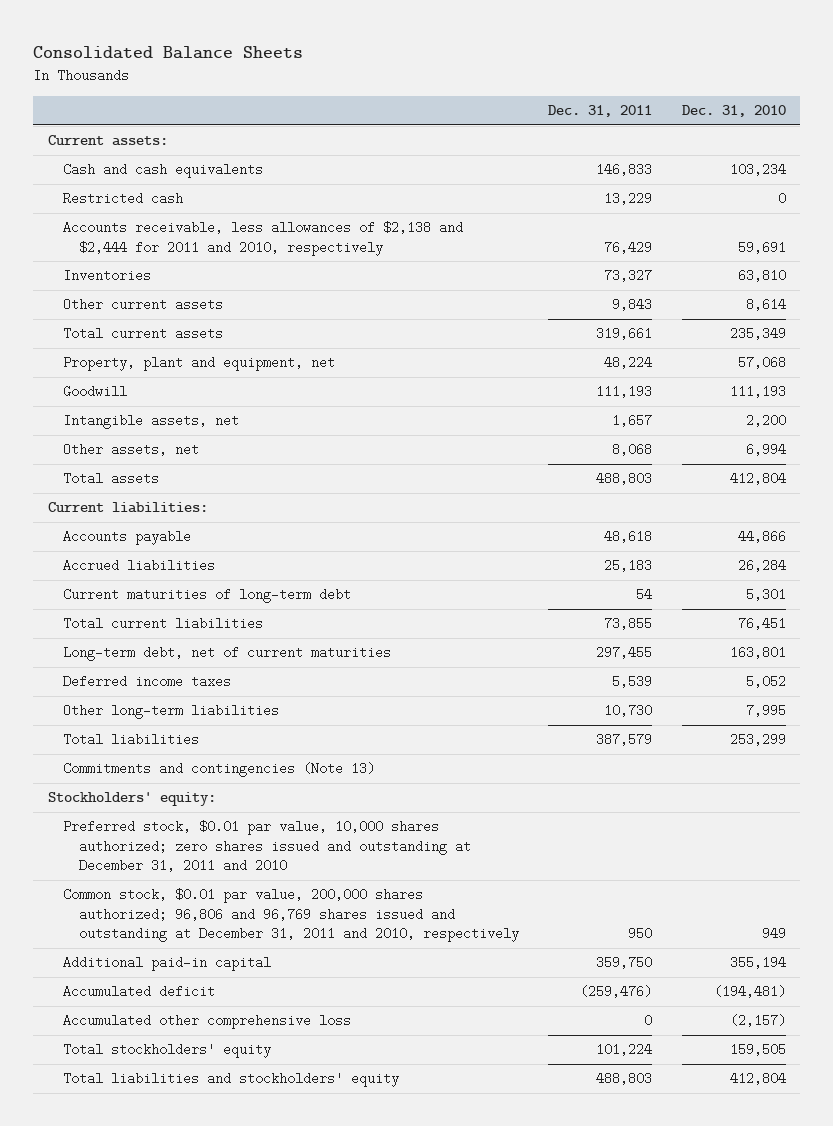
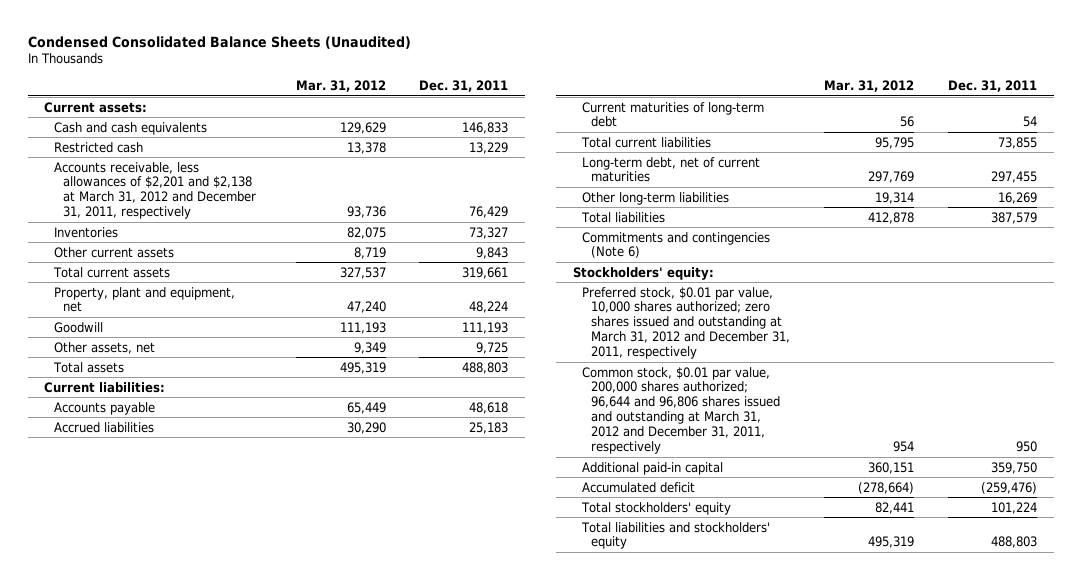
[33,46,304,60] Consolidated Balance Sheets -> [27,35,411,49] Condensed Consolidated Balance Sheets (Unaudited)
[681,105,786,118] Dec. 31, 2010 -> none
none -> [295,80,386,93] Mar. 31, 2012
[63,221,464,256] Accounts receivable, less allowances of $2,138 and $2,444 for 2011 and 2010, respectively -> [53,161,256,220] Accounts receivable, less allowances of $2,201 and $2,138 at March 31, 2012 and December 31, 2011, respectively
[63,414,240,430] Intangible assets, net -> none
[612,443,653,457] 8,068 -> [476,341,509,354] 9,725
[63,675,232,689] Deferred income taxes -> none
[604,704,653,718] 10,730 -> [997,191,1037,204] 16,269
[63,762,376,778] Commitments and contingencies (Note 13) -> [582,231,771,259] Commitments and contingencies (Note 6)
[63,820,471,873] Preferred stock, $0.01 par value, 10,000 shares authorized; zero shares issued and outstanding at December 31, 2011 and 2010 -> [582,286,791,360] Preferred stock, $0.01 par value, 10,000 shares authorized; zero shares issued and outstanding at March 31, 2012 and December 31, 2011, respectively
[63,888,519,943] Common stock, $0.01 par value, 200,000 shares authorized; 96,806 and 96,769 shares issued and outstanding at December 31, 2011 and 2010, respectively -> [582,366,781,455] Common stock, $0.01 par value, 200,000 shares authorized; 96,644 and 96,806 shares issued and outstanding at March 31, 2012 and December 31, 2011, respectively
[63,1014,352,1030] Accumulated other comprehensive loss -> none

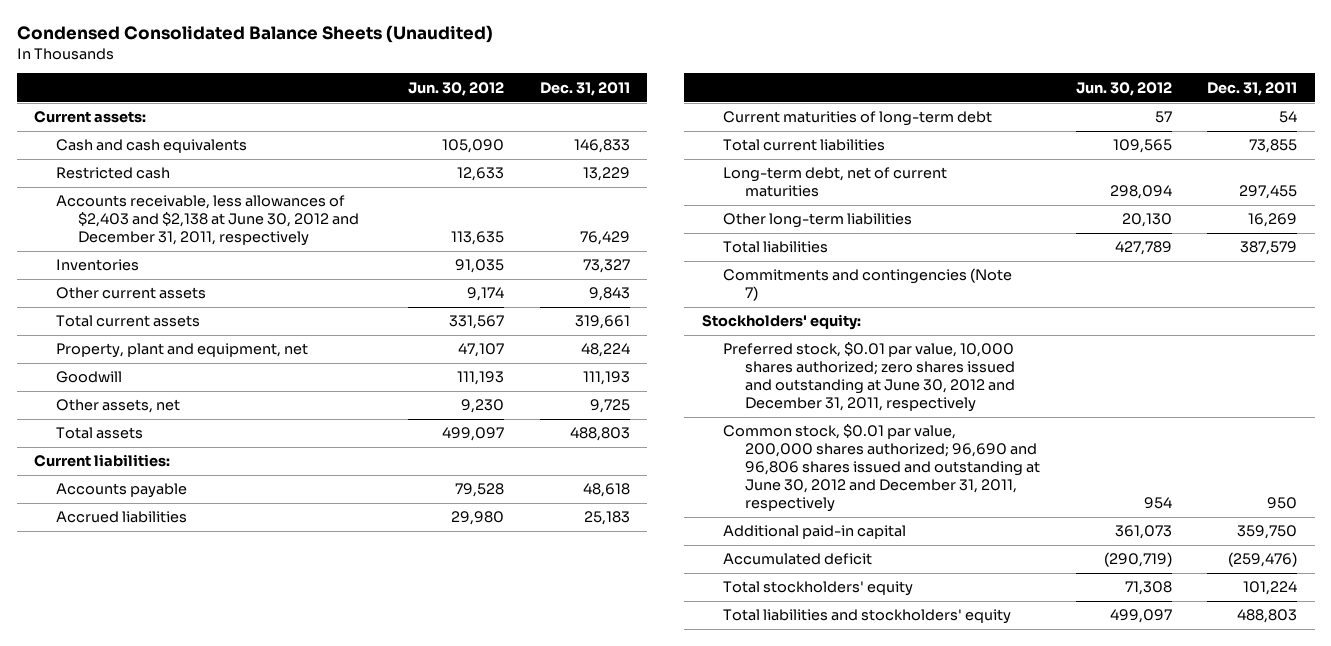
[295,80,386,93] Mar. 31, 2012 -> none
none -> [408,81,505,96] Jun. 30, 2012
[53,161,256,220] Accounts receivable, less allowances of $2,201 and $2,138 at March 31, 2012 and December 31, 2011, respectively -> [56,195,359,247] Accounts receivable, less allowances of $2,403 and $2,138 at June 30, 2012 and December 31, 2011, respectively
[582,231,771,259] Commitments and contingencies (Note 6) -> [723,268,1013,302] Commitments and contingencies (Note 7)
[582,286,791,360] Preferred stock, $0.01 par value, 10,000 shares authorized; zero shares issued and outstanding at March 31, 2012 and December 31, 2011, respectively -> [723,342,1016,412] Preferred stock, $0.01 par value, 10,000 shares authorized; zero shares issued and outstanding at June 30, 2012 and December 31, 2011, respectively
[582,366,781,455] Common stock, $0.01 par value, 200,000 shares authorized; 96,644 and 96,806 shares issued and outstanding at March 31, 2012 and December 31, 2011, respectively -> [723,424,1041,512] Common stock, $0.01 par value, 200,000 shares authorized; 96,690 and 96,806 shares issued and outstanding at June 30, 2012 and December 31, 2011, respectively

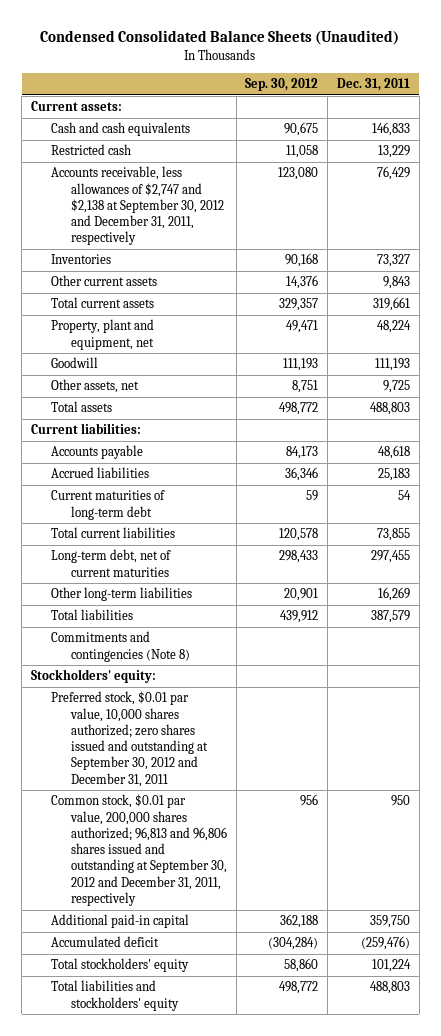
[408,81,505,96] Jun. 30, 2012 -> none
none -> [245,78,319,92] Sep. 30, 2012
[56,195,359,247] Accounts receivable, less allowances of $2,403 and $2,138 at June 30, 2012 and December 31, 2011, respectively -> [51,166,225,246] Accounts receivable, less allowances of $2,747 and $2,138 at September 30, 2012 and December 31, 2011, respectively
[723,268,1013,302] Commitments and contingencies (Note 7) -> [51,631,191,662] Commitments and contingencies (Note 8)
[723,342,1016,412] Preferred stock, $0.01 par value, 10,000 shares authorized; zero shares issued and outstanding at June 30, 2012 and December 31, 2011, respectively -> [51,691,209,787] Preferred stock, $0.01 par value, 10,000 shares authorized; zero shares issued and outstanding at September 30, 2012 and December 31, 2011
[723,424,1041,512] Common stock, $0.01 par value, 200,000 shares authorized; 96,690 and 96,806 shares issued and outstanding at June 30, 2012 and December 31, 2011, respectively -> [51,794,228,907] Common stock, $0.01 par value, 200,000 shares authorized; 96,813 and 96,806 shares issued and outstanding at September 30, 2012 and December 31, 2011, respectively

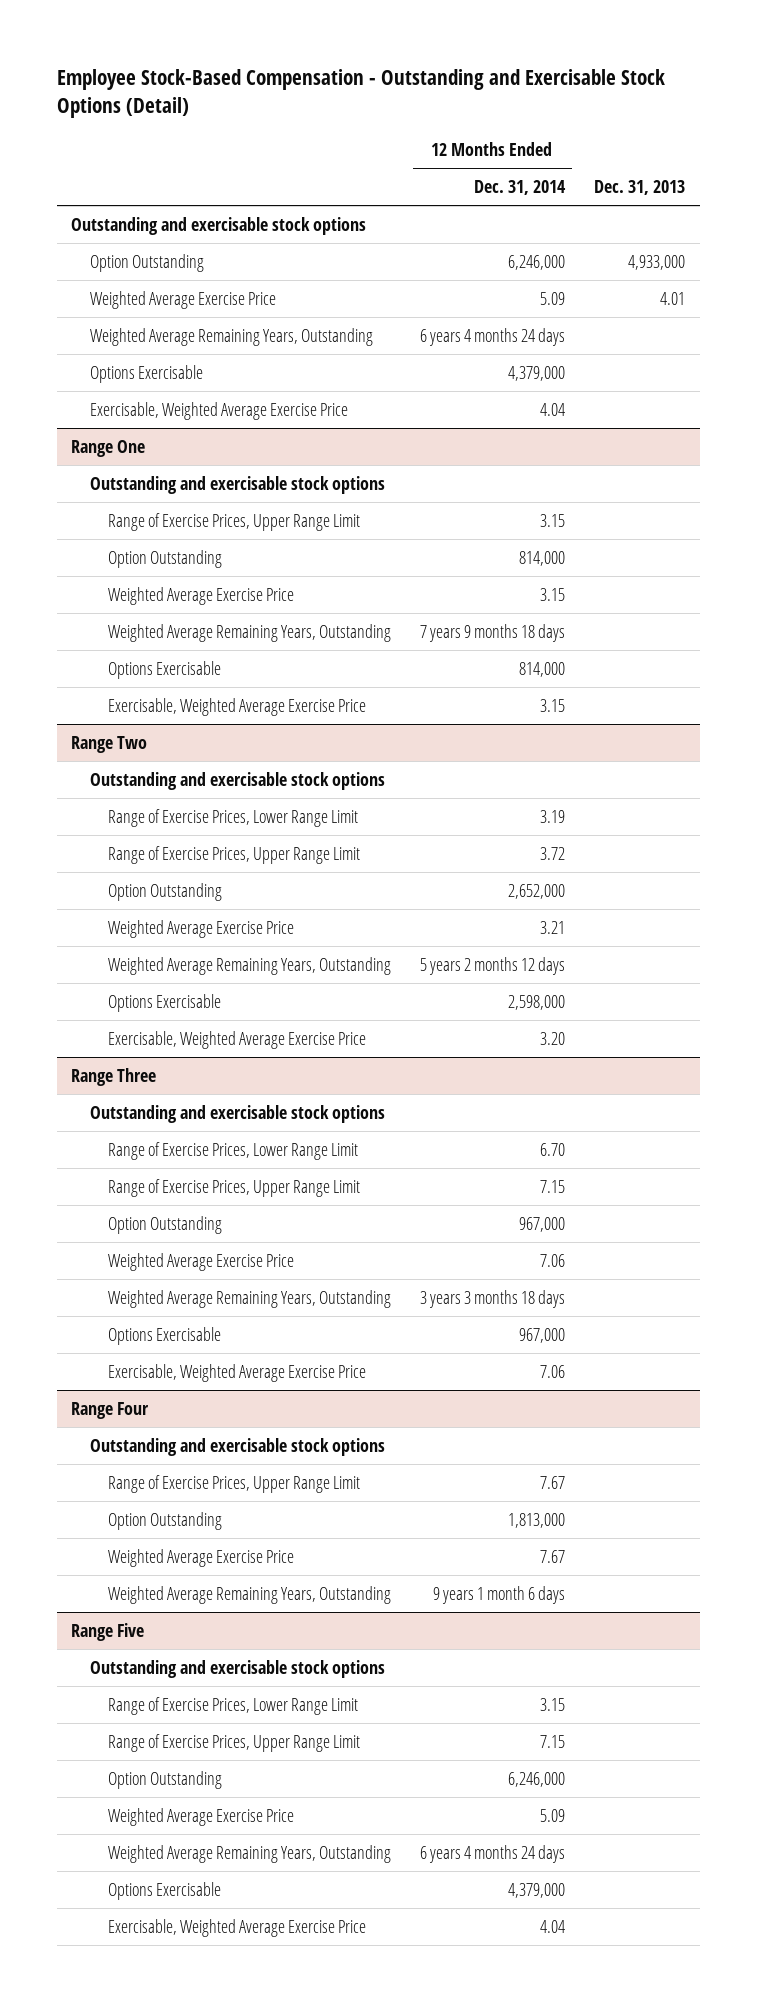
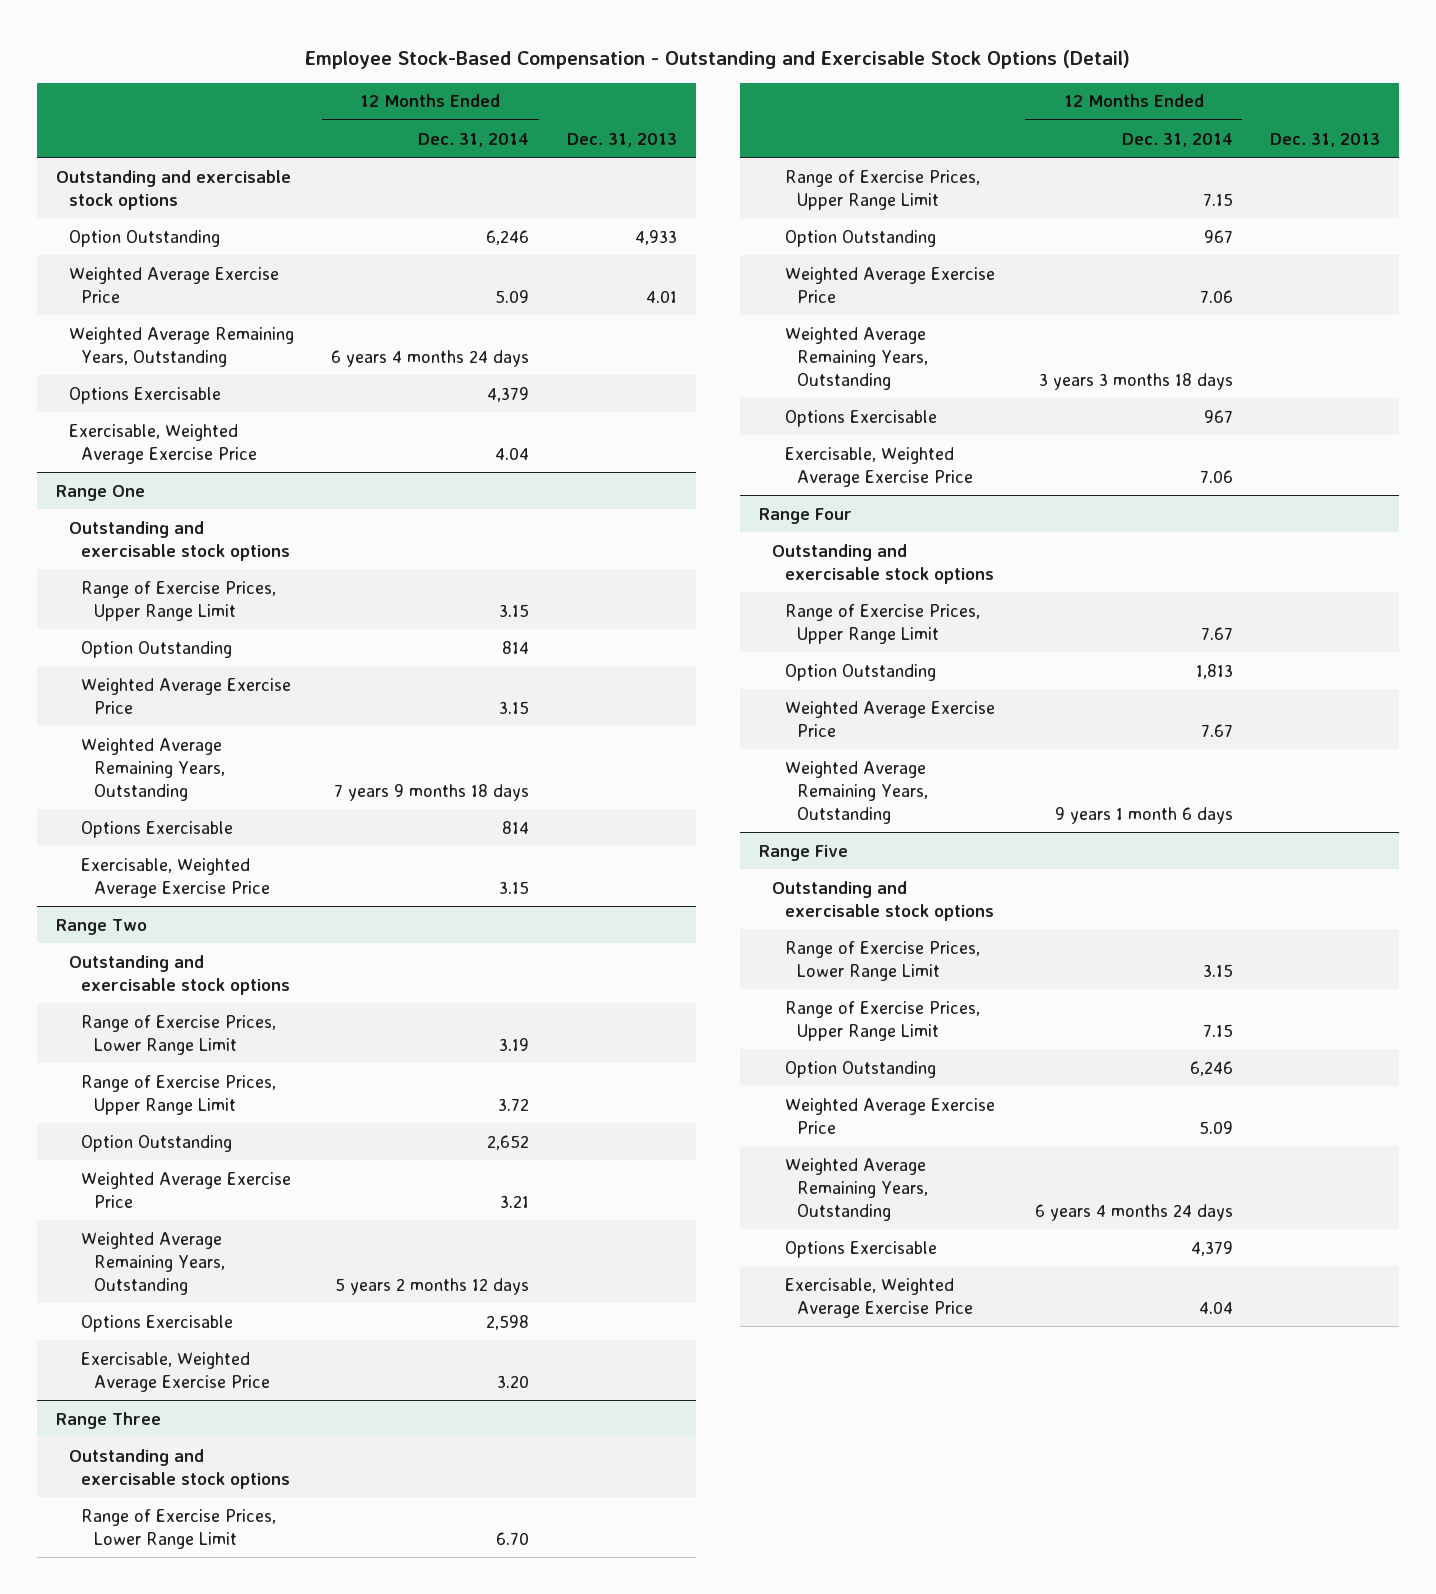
[507,254,565,270] 6,246,000 -> [486,229,530,245] 6,246
[628,254,686,270] 4,933,000 -> [635,229,678,245] 4,933
[507,365,565,381] 4,379,000 -> [487,386,530,402] 4,379
[518,550,565,566] 814,000 -> [502,640,530,654] 814
[518,661,565,677] 814,000 -> [502,820,530,834] 814
[507,883,565,899] 2,652,000 -> [487,1134,530,1150] 2,652
[507,994,565,1010] 2,598,000 -> [486,1314,530,1330] 2,598
[518,1216,565,1232] 967,000 -> [1203,229,1233,243] 967
[518,1327,565,1343] 967,000 -> [1203,409,1233,423] 967
[507,1512,565,1528] 1,813,000 -> [1195,663,1233,679] 1,813
[507,1771,565,1787] 6,246,000 -> [1189,1060,1233,1076] 6,246
[507,1882,565,1898] 4,379,000 -> [1190,1240,1233,1256] 4,379

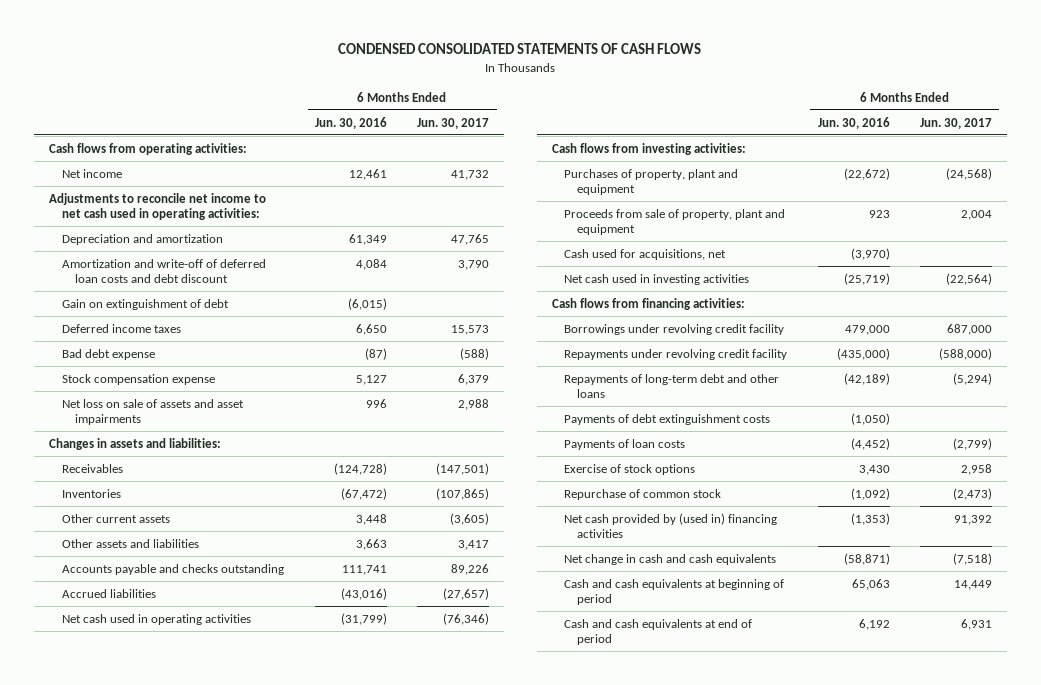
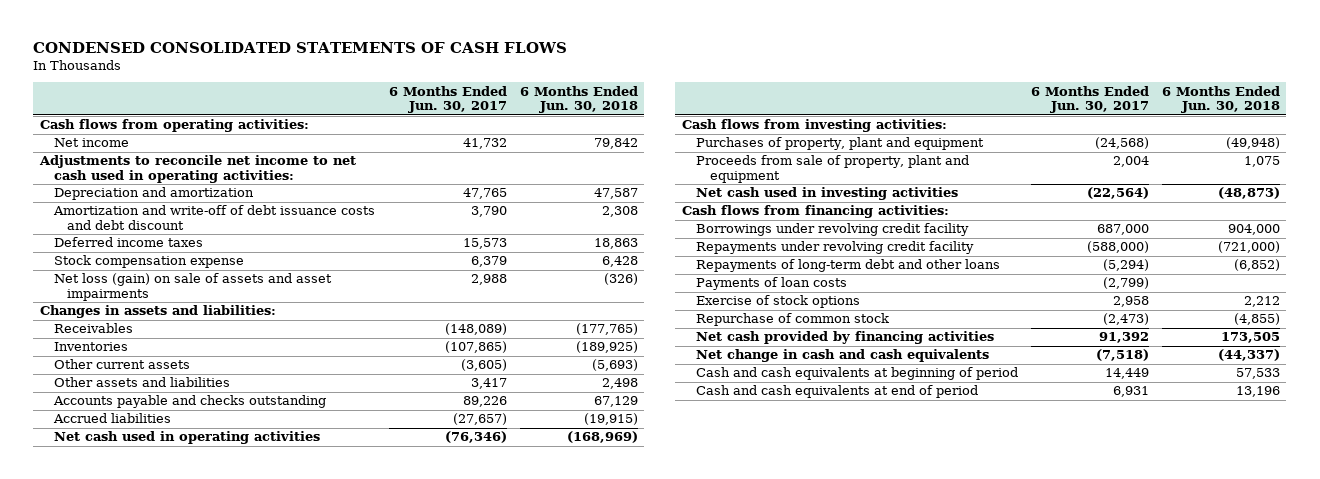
[315,116,388,129] Jun. 30, 2016 -> none
none -> [519,85,638,114] 6 Months Ended Jun. 30, 2018
[61,298,229,310] Gain on extinguishment of debt -> none
[61,258,266,284] Amortization and write-off of deferred loan costs and debt discount -> [52,205,375,231] Amortization and write-off of debt issuance costs and debt discount
[61,348,155,360] Bad debt expense -> none
[61,398,244,426] Net loss on sale of assets and asset impairments -> [53,273,332,302] Net loss (gain) on sale of assets and asset impairments
[436,462,490,475] (147,501) -> [444,323,507,336] (148,089)
[564,248,727,260] Cash used for acquisitions, net -> none
[564,413,771,425] Payments of debt extinguishment costs -> none
[564,512,778,539] Net cash provided by (used in) financing activities -> [695,331,994,345] Net cash provided by financing activities

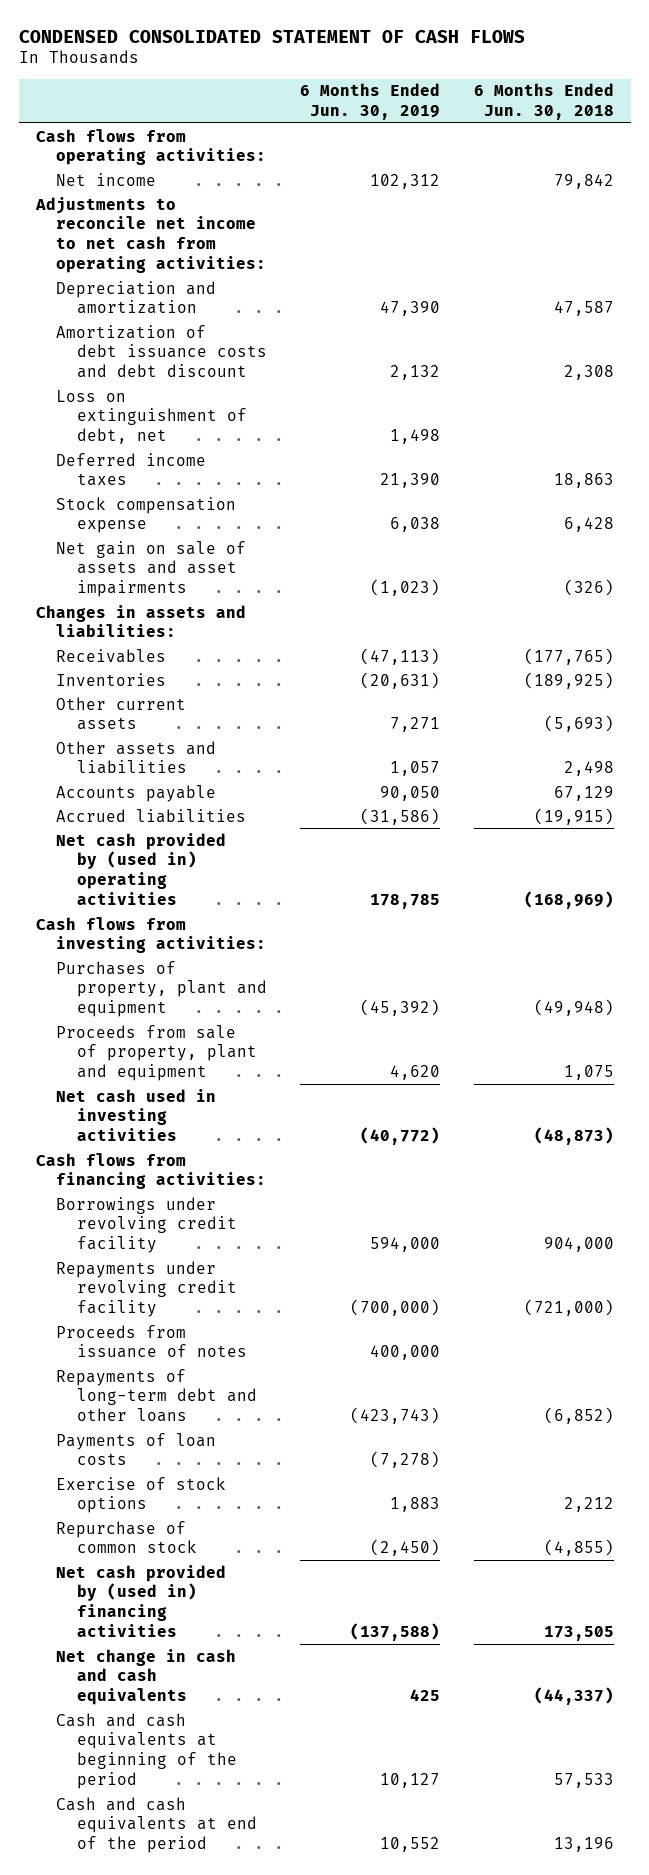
[33,41,568,53] CONDENSED CONSOLIDATED STATEMENTS OF CASH FLOWS -> [18,29,525,43] CONDENSED CONSOLIDATED STATEMENT OF CASH FLOWS
[388,85,507,114] 6 Months Ended Jun. 30, 2017 -> none
none -> [300,83,441,121] 6 Months Ended Jun. 30, 2019
[38,155,356,184] Adjustments to reconcile net income to net cash used in operating activities: -> [34,196,267,274] Adjustments to reconcile net income to net cash from operating activities:
[52,205,375,231] Amortization and write-off of debt issuance costs and debt discount -> [56,324,267,379] Amortization of debt issuance costs and debt discount
none -> [56,389,247,445] Loss on extinguishment of debt, net
[53,273,332,302] Net loss (gain) on sale of assets and asset impairments -> [56,540,247,598] Net gain on sale of assets and asset impairments
[52,395,326,409] Accounts payable and checks outstanding -> [56,784,217,802] Accounts payable
[53,431,320,445] Net cash used in operating activities -> [56,832,227,906] Net cash provided by (used in) operating activities
none -> [56,1324,247,1359] Proceeds from issuance of notes
[695,331,994,345] Net cash provided by financing activities -> [56,1564,227,1638] Net cash provided by (used in) financing activities
[695,367,1018,381] Cash and cash equivalents at beginning of period -> [56,1712,237,1790] Cash and cash equivalents at beginning of the period
[695,385,978,399] Cash and cash equivalents at end of period -> [56,1796,257,1854] Cash and cash equivalents at end of the period

